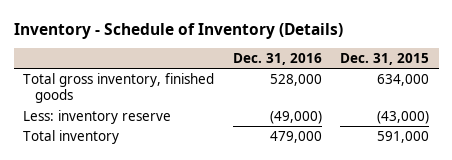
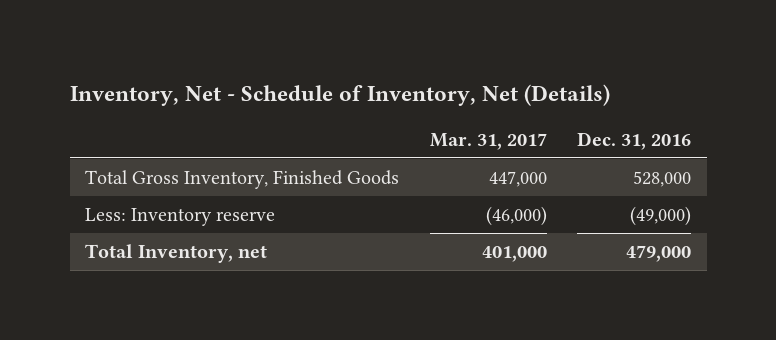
[13,22,343,39] Inventory - Schedule of Inventory (Details) -> [69,83,610,106] Inventory, Net - Schedule of Inventory, Net (Details)
[340,52,430,65] Dec. 31, 2015 -> none
none -> [429,132,547,150] Mar. 31, 2017
[22,72,214,104] Total gross inventory, finished goods -> [85,169,400,189] Total Gross Inventory, Finished Goods
[22,109,171,124] Less: inventory reserve -> [85,207,276,226] Less: Inventory reserve
[22,129,119,144] Total inventory -> [85,243,268,263] Total Inventory, net

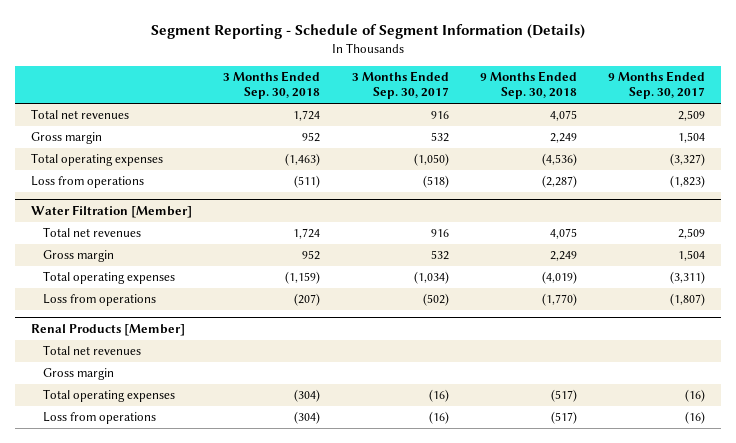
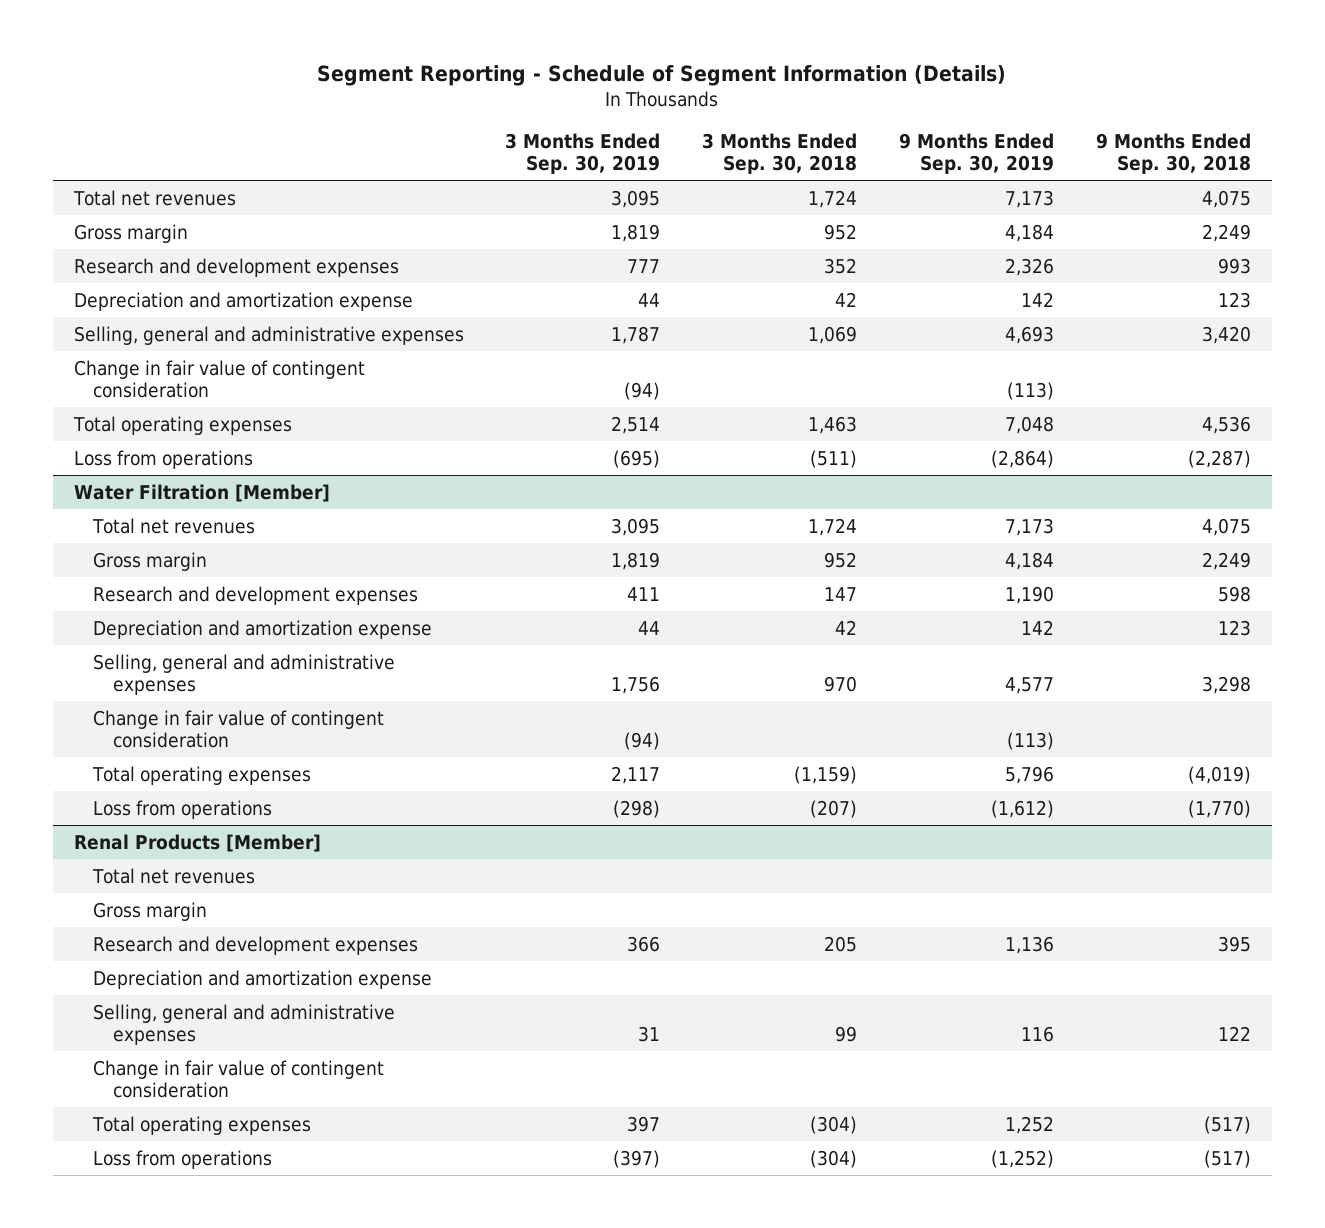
[351,71,449,100] 3 Months Ended Sep. 30, 2017 -> none
[608,71,706,100] 9 Months Ended Sep. 30, 2017 -> none
none -> [505,133,661,175] 3 Months Ended Sep. 30, 2019
none -> [899,133,1055,175] 9 Months Ended Sep. 30, 2019
none -> [73,257,399,277] Research and development expenses
none -> [73,291,413,311] Depreciation and amortization expense
none -> [73,325,464,345] Selling, general and administrative expenses
none -> [73,359,365,398] Change in fair value of contingent consideration
[285,153,321,167] (1,463) -> [808,415,858,434] 1,463
[541,153,577,167] (4,536) -> [1202,415,1252,434] 4,536
none -> [93,585,419,605] Research and development expenses
none -> [93,619,433,639] Depreciation and amortization expense
none -> [93,653,396,695] Selling, general and administrative expenses
none -> [93,709,385,748] Change in fair value of contingent consideration
none -> [93,935,419,955] Research and development expenses
none -> [93,969,433,989] Depreciation and amortization expense
none -> [93,1003,396,1045] Selling, general and administrative expenses
none -> [93,1059,385,1098] Change in fair value of contingent consideration

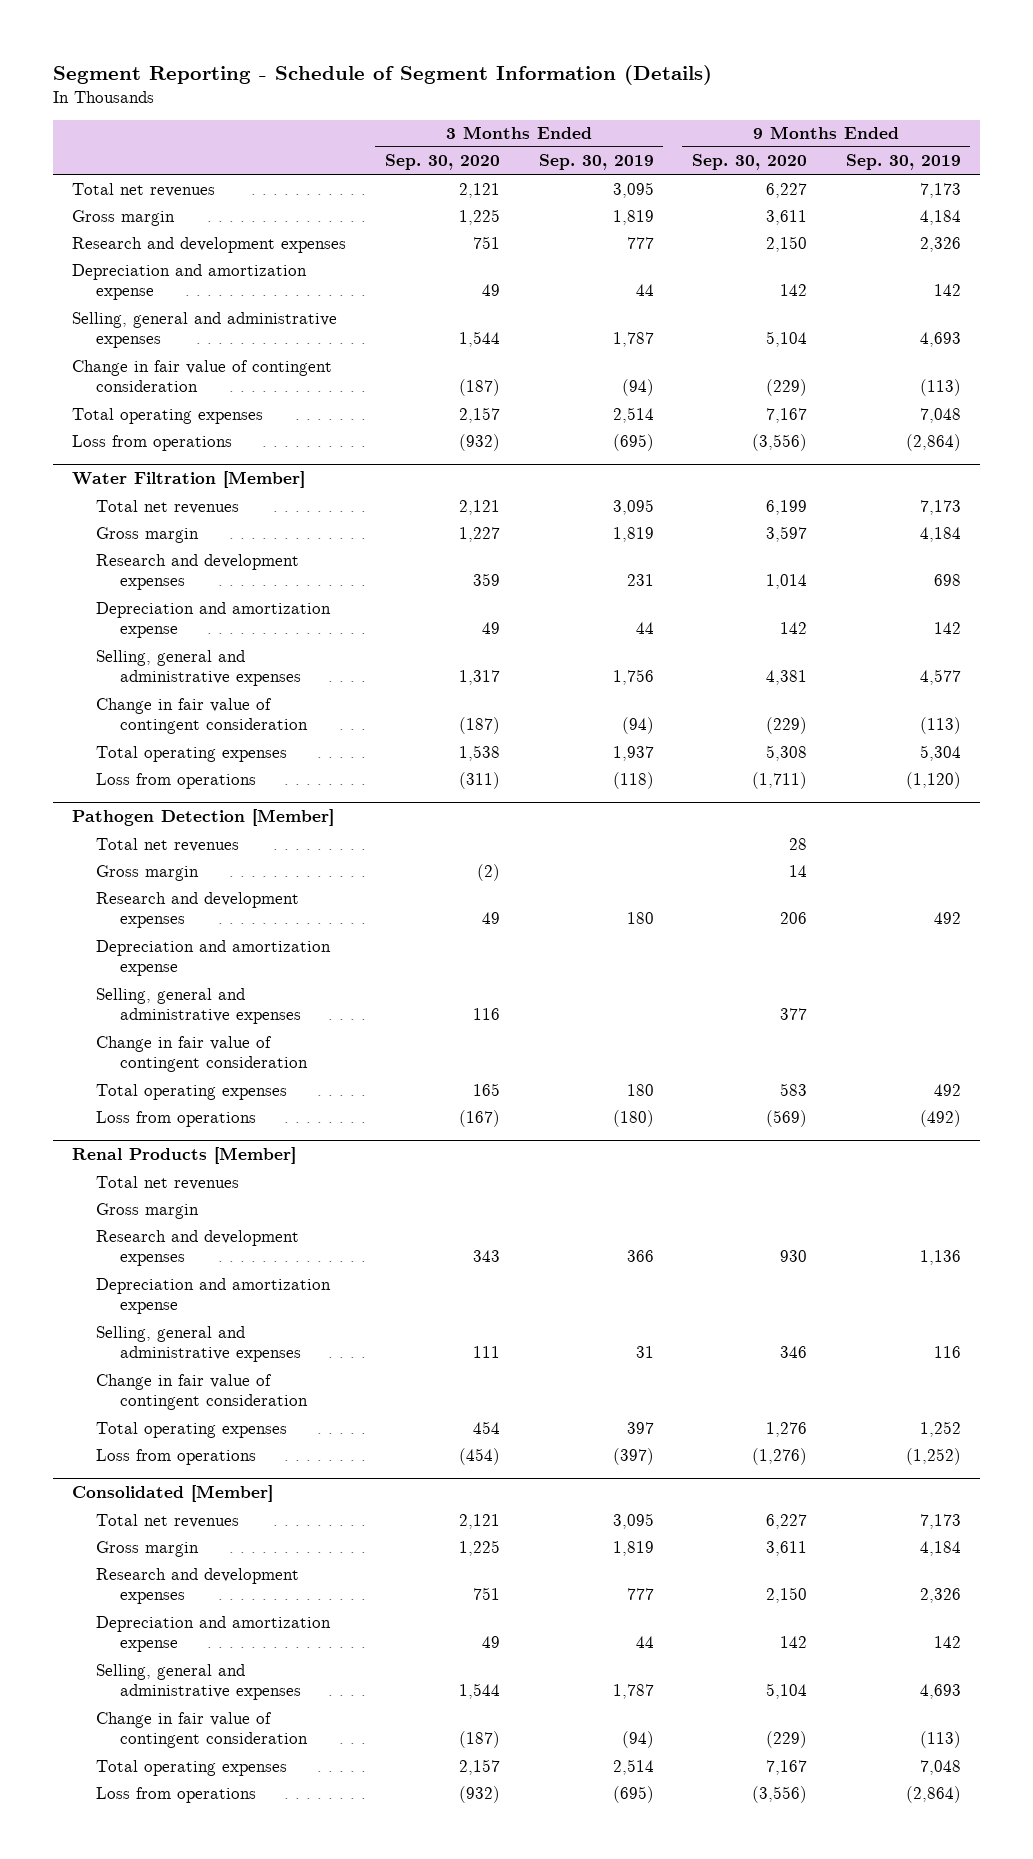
[702,133,858,175] 3 Months Ended Sep. 30, 2018 -> none
[1096,133,1252,175] 9 Months Ended Sep. 30, 2018 -> none
none -> [384,154,500,171] Sep. 30, 2020
none -> [692,154,808,171] Sep. 30, 2020
[627,586,661,601] 411 -> [626,574,654,587] 231
[1005,585,1055,604] 1,190 -> [933,574,961,587] 698
[611,765,661,784] 2,117 -> [612,745,654,761] 1,937
[1005,765,1055,784] 5,796 -> [919,744,961,761] 5,304
[613,799,661,818] (298) -> [612,771,654,789] (118)
[991,799,1055,818] (1,612) -> [905,771,961,789] (1,120)
none -> [72,808,335,826] Pathogen Detection [Member]
none -> [96,837,240,852] Total net revenues
none -> [96,864,200,881] Gross margin
none -> [96,891,300,929] Research and development expenses
none -> [96,939,332,977] Depreciation and amortization expense
none -> [96,987,302,1025] Selling, general and administrative expenses
none -> [96,1035,309,1073] Change in fair value of contingent consideration
none -> [96,1083,288,1100] Total operating expenses
none -> [96,1110,257,1127] Loss from operations
none -> [72,1484,274,1502] Consolidated [Member]
none -> [96,1513,240,1528] Total net revenues
none -> [96,1540,200,1557] Gross margin
none -> [96,1567,300,1605] Research and development expenses
none -> [96,1615,332,1653] Depreciation and amortization expense
none -> [96,1663,302,1701] Selling, general and administrative expenses
none -> [96,1711,309,1749] Change in fair value of contingent consideration
none -> [96,1759,288,1776] Total operating expenses
none -> [96,1786,257,1803] Loss from operations

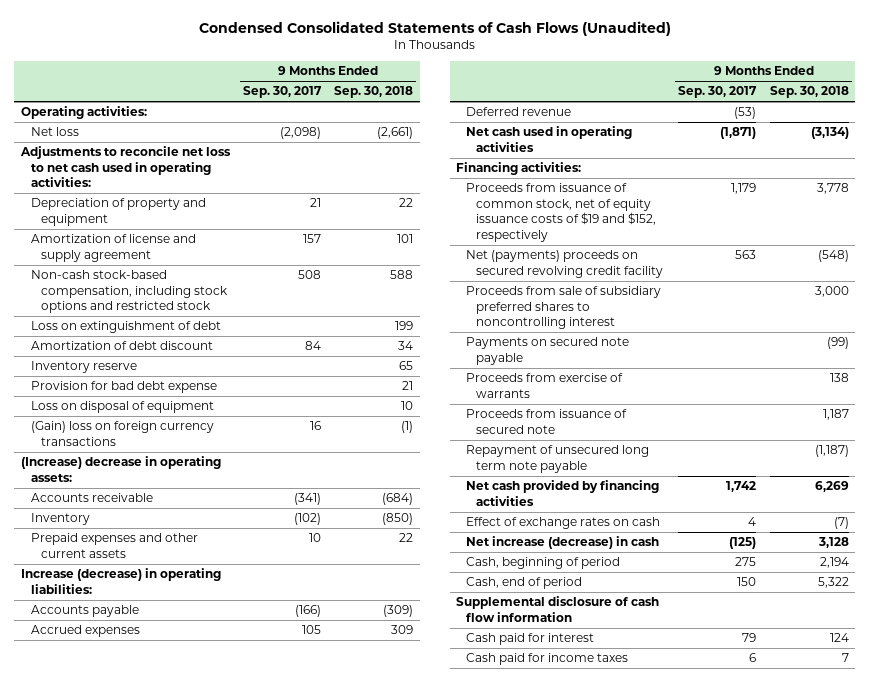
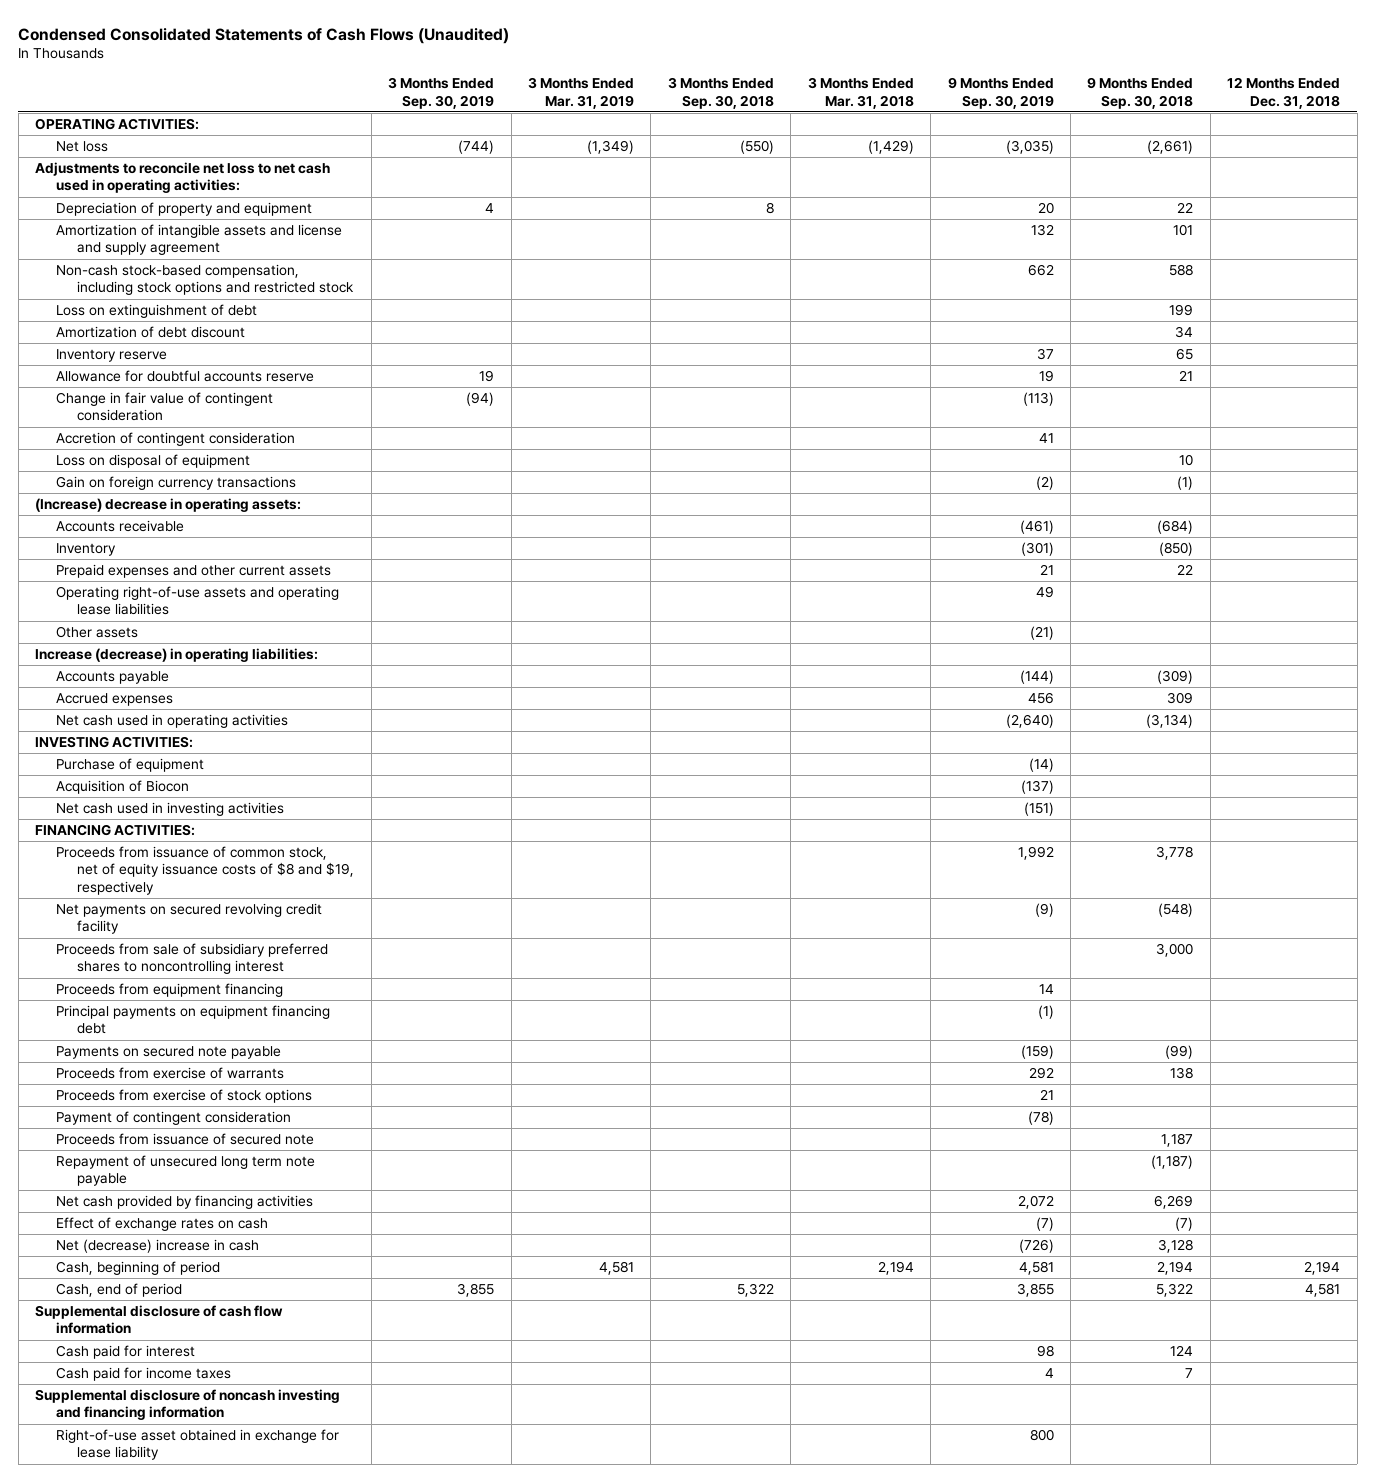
[242,86,322,99] Sep. 30, 2017 -> none
none -> [388,77,495,109] 3 Months Ended Sep. 30, 2019
none -> [527,77,634,109] 3 Months Ended Mar. 31, 2019
none -> [667,77,774,109] 3 Months Ended Sep. 30, 2018
none -> [807,77,914,109] 3 Months Ended Mar. 31, 2018
none -> [947,77,1054,109] 9 Months Ended Sep. 30, 2019
none -> [1227,77,1341,109] 12 Months Ended Dec. 31, 2018
[20,106,147,120] Operating activities: -> [35,117,200,130] OPERATING ACTIVITIES:
[30,234,196,262] Amortization of license and supply agreement -> [56,223,343,256] Amortization of intangible assets and license and supply agreement
[30,381,217,394] Provision for bad debt expense -> [56,369,315,382] Allowance for doubtful accounts reserve
none -> [56,391,274,422] Change in fair value of contingent consideration
none -> [56,431,296,446] Accretion of contingent consideration
[30,421,214,446] (Gain) loss on foreign currency transactions -> [56,475,297,490] Gain on foreign currency transactions
none -> [56,585,340,616] Operating right-of-use assets and operating lease liabilities
none -> [56,625,139,638] Other assets
[466,107,572,117] Deferred revenue -> none
none -> [35,735,194,748] INVESTING ACTIVITIES:
none -> [56,757,205,772] Purchase of equipment
none -> [56,779,190,794] Acquisition of Biocon
none -> [56,801,285,816] Net cash used in investing activities
[456,162,582,176] Financing activities: -> [35,823,196,836] FINANCING ACTIVITIES:
[466,183,657,242] Proceeds from issuance of common stock, net of equity issuance costs of $19 and $152, respectively -> [56,845,355,895] Proceeds from issuance of common stock, net of equity issuance costs of $8 and $19, respectively
[466,250,664,278] Net (payments) proceeds on secured revolving credit facility -> [56,902,323,935] Net payments on secured revolving credit facility
none -> [56,982,284,997] Proceeds from equipment financing
none -> [56,1004,331,1035] Principal payments on equipment financing debt
none -> [56,1088,313,1103] Proceeds from exercise of stock options
none -> [56,1110,292,1125] Payment of contingent consideration
[466,536,660,550] Net increase (decrease) in cash -> [56,1238,260,1253] Net (decrease) increase in cash
none -> [35,1388,341,1421] Supplemental disclosure of noncash investing and financing information
none -> [56,1428,340,1461] Right-of-use asset obtained in exchange for lease liability

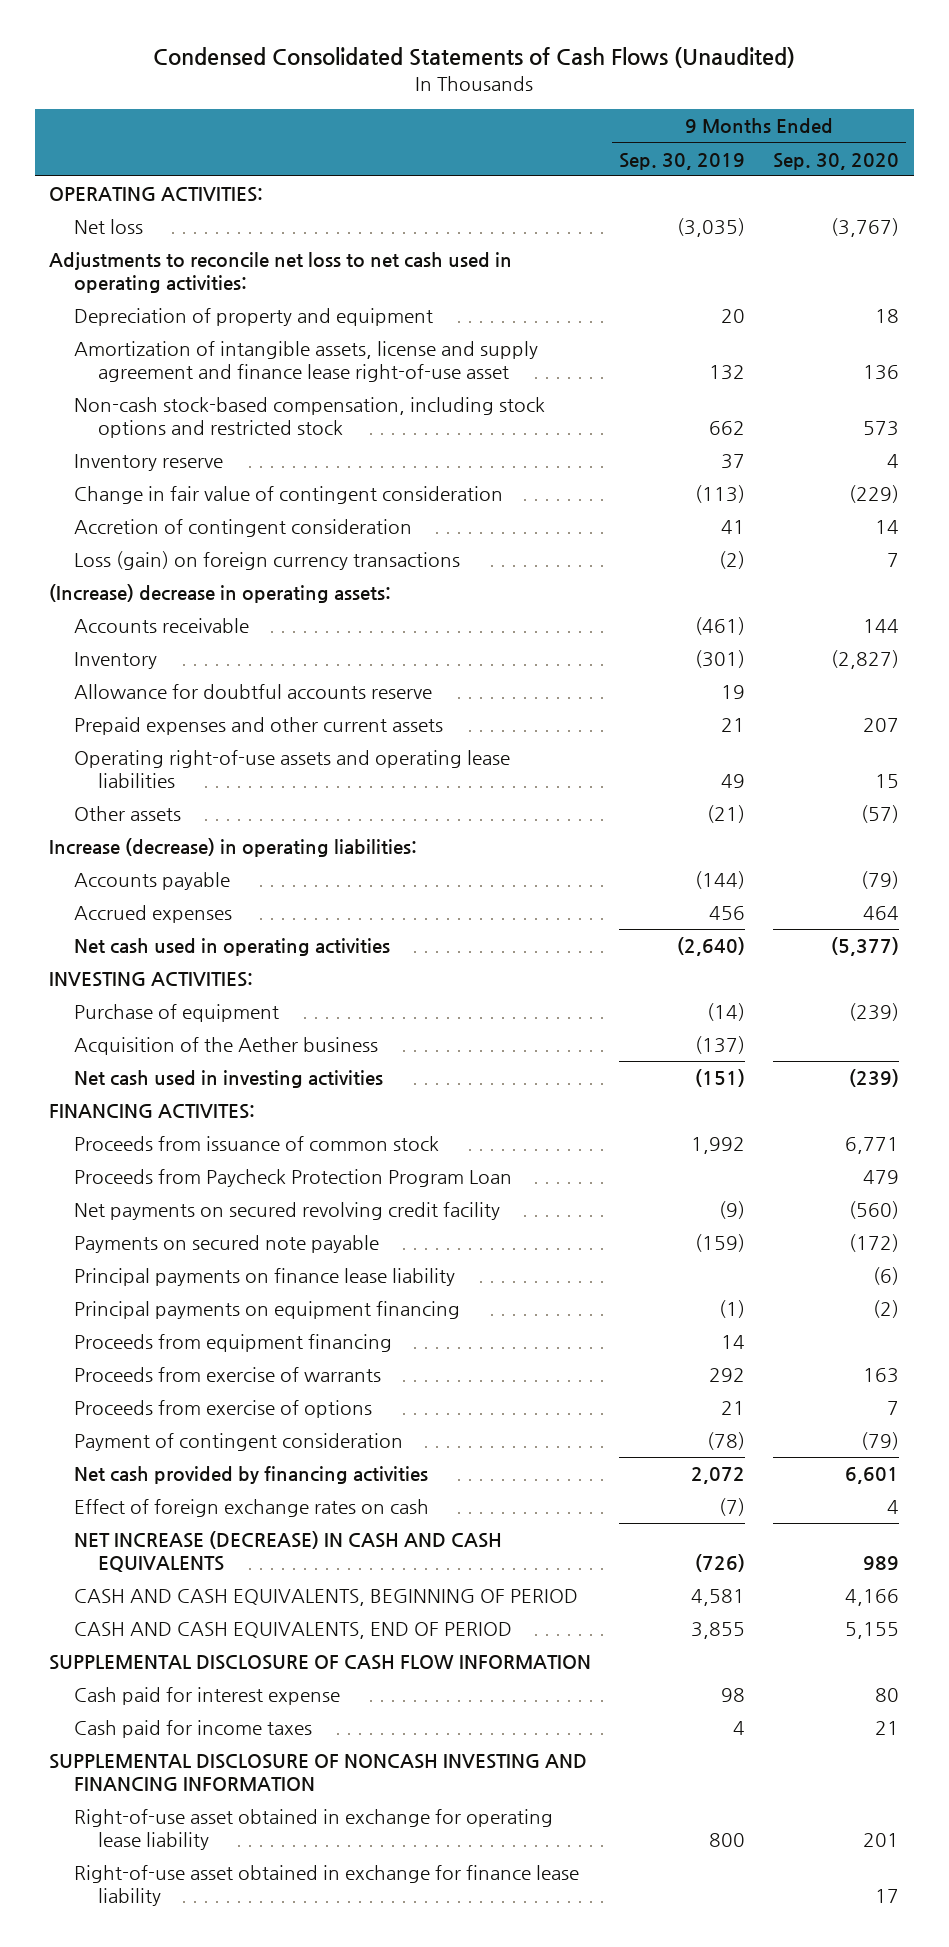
[388,77,495,109] 3 Months Ended Sep. 30, 2019 -> none
[527,77,634,109] 3 Months Ended Mar. 31, 2019 -> none
[667,77,774,109] 3 Months Ended Sep. 30, 2018 -> none
[807,77,914,109] 3 Months Ended Mar. 31, 2018 -> none
[1087,77,1194,109] 9 Months Ended Sep. 30, 2018 -> none
[1227,77,1341,109] 12 Months Ended Dec. 31, 2018 -> none
none -> [773,152,900,170] Sep. 30, 2020
[56,223,343,256] Amortization of intangible assets and license and supply agreement -> [73,341,538,382] Amortization of intangible assets, license and supply agreement and finance lease right-of-use asset
[56,303,258,318] Loss on extinguishment of debt -> none
[56,325,246,338] Amortization of debt discount -> none
[56,453,251,468] Loss on disposal of equipment -> none
[56,475,297,490] Gain on foreign currency transactions -> [73,551,460,571] Loss (gain) on foreign currency transactions
[56,369,315,382] Allowance for doubtful accounts reserve -> [73,684,432,700] Allowance for doubtful accounts reserve
[56,779,190,794] Acquisition of Biocon -> [73,1037,378,1056] Acquisition of the Aether business
[35,823,196,836] FINANCING ACTIVITIES: -> none
none -> [49,1104,256,1120] FINANCING ACTIVITES:
[56,845,355,895] Proceeds from issuance of common stock, net of equity issuance costs of $8 and $19, respectively -> [73,1136,439,1152] Proceeds from issuance of common stock
none -> [73,1169,512,1188] Proceeds from Paycheck Protection Program Loan
[56,942,329,975] Proceeds from sale of subsidiary preferred shares to noncontrolling interest -> none
[56,1004,331,1035] Principal payments on equipment financing debt -> none
none -> [73,1268,455,1287] Principal payments on finance lease liability
none -> [73,1301,460,1320] Principal payments on equipment financing
[56,982,284,997] Proceeds from equipment financing -> [73,1334,392,1353] Proceeds from equipment financing
[56,1088,313,1103] Proceeds from exercise of stock options -> [73,1400,372,1419] Proceeds from exercise of options
[56,1132,315,1145] Proceeds from issuance of secured note -> none
[56,1154,316,1187] Repayment of unsecured long term note payable -> none
[56,1216,269,1231] Effect of exchange rates on cash -> [73,1499,429,1518] Effect of foreign exchange rates on cash
[56,1238,260,1253] Net (decrease) increase in cash -> [73,1531,502,1572] NET INCREASE (DECREASE) IN CASH AND CASH EQUIVALENTS
[56,1260,221,1275] Cash, beginning of period -> [73,1589,578,1607] CASH AND CASH EQUIVALENTS, BEGINNING OF PERIOD
[56,1282,183,1297] Cash, end of period -> [73,1622,512,1640] CASH AND CASH EQUIVALENTS, END OF PERIOD
[35,1304,284,1335] Supplemental disclosure of cash flow information -> [49,1655,592,1671] SUPPLEMENTAL DISCLOSURE OF CASH FLOW INFORMATION
[56,1344,196,1359] Cash paid for interest -> [73,1687,340,1706] Cash paid for interest expense
[35,1388,341,1421] Supplemental disclosure of noncash investing and financing information -> [49,1754,588,1791] SUPPLEMENTAL DISCLOSURE OF NONCASH INVESTING AND FINANCING INFORMATION
[56,1428,340,1461] Right-of-use asset obtained in exchange for lease liability -> [73,1809,553,1850] Right-of-use asset obtained in exchange for operating lease liability
none -> [73,1865,579,1906] Right-of-use asset obtained in exchange for finance lease liability

